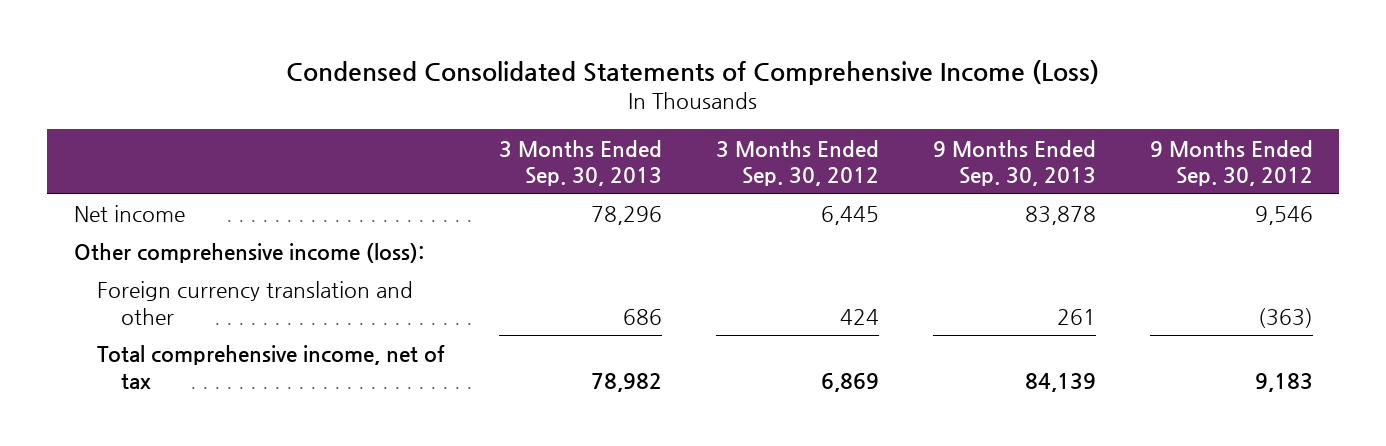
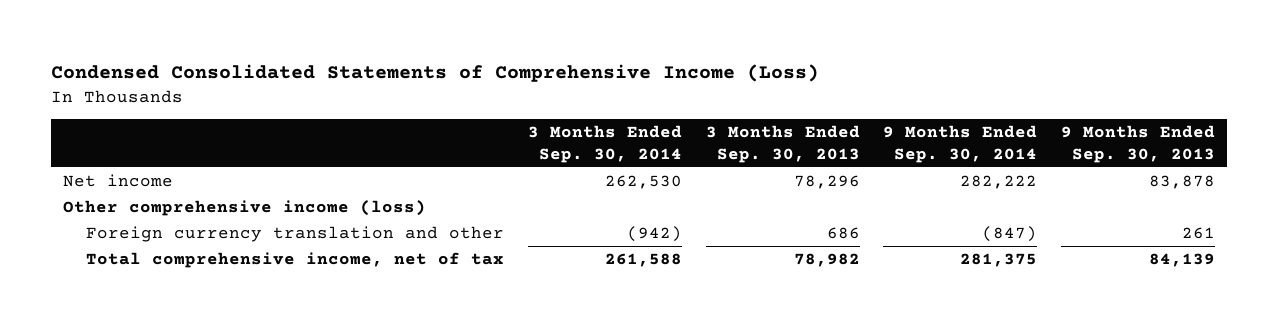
[715,139,879,187] 3 Months Ended Sep. 30, 2012 -> none
[1149,139,1313,187] 9 Months Ended Sep. 30, 2012 -> none
none -> [527,125,682,163] 3 Months Ended Sep. 30, 2014
none -> [883,125,1038,163] 9 Months Ended Sep. 30, 2014
[73,243,424,264] Other comprehensive income (loss): -> [62,200,426,217] Other comprehensive income (loss)

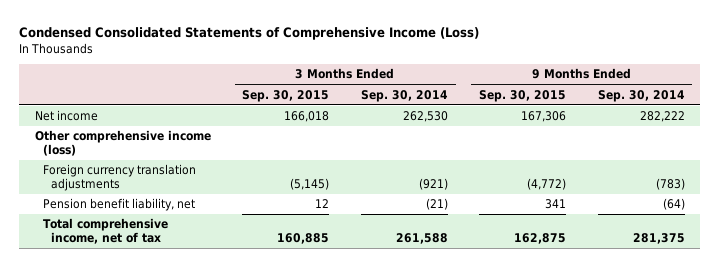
[705,125,860,163] 3 Months Ended Sep. 30, 2013 -> none
[1061,125,1216,163] 9 Months Ended Sep. 30, 2013 -> none
none -> [242,89,330,102] Sep. 30, 2015
none -> [479,89,567,102] Sep. 30, 2015
[85,226,504,243] Foreign currency translation and other -> [43,164,197,191] Foreign currency translation adjustments
[626,226,682,243] (942) -> [418,177,448,190] (921)
[982,226,1038,243] (847) -> [655,177,685,190] (783)
none -> [43,198,196,212] Pension benefit liability, net

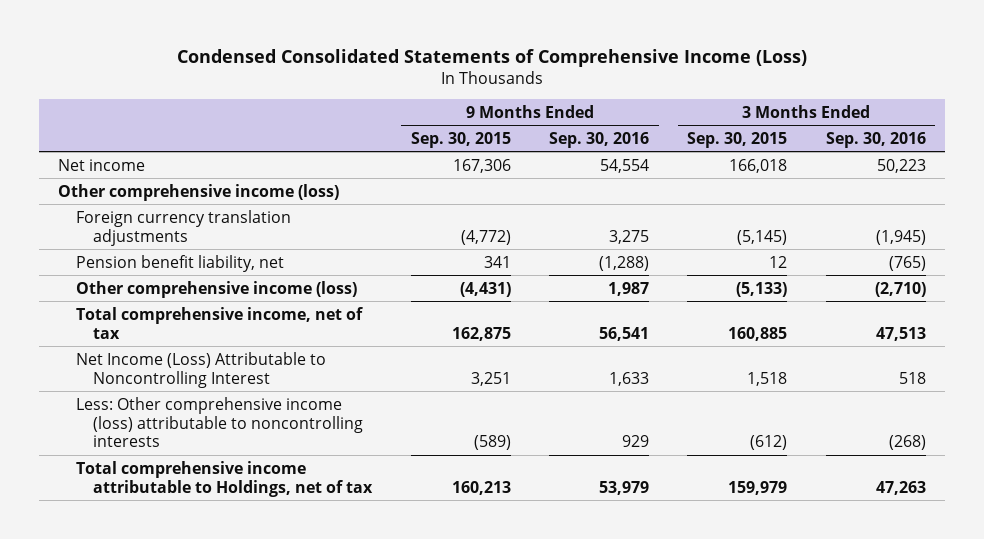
[360,89,448,102] Sep. 30, 2014 -> none
[597,89,685,102] Sep. 30, 2014 -> none
none -> [548,131,649,148] Sep. 30, 2016
none -> [825,131,926,148] Sep. 30, 2016
none -> [75,280,357,298] Other comprehensive income (loss)
none -> [75,351,326,388] Net Income (Loss) Attributable to Noncontrolling Interest
none -> [75,396,364,448] Less: Other comprehensive income (loss) attributable to noncontrolling interests
none -> [75,460,374,497] Total comprehensive income attributable to Holdings, net of tax

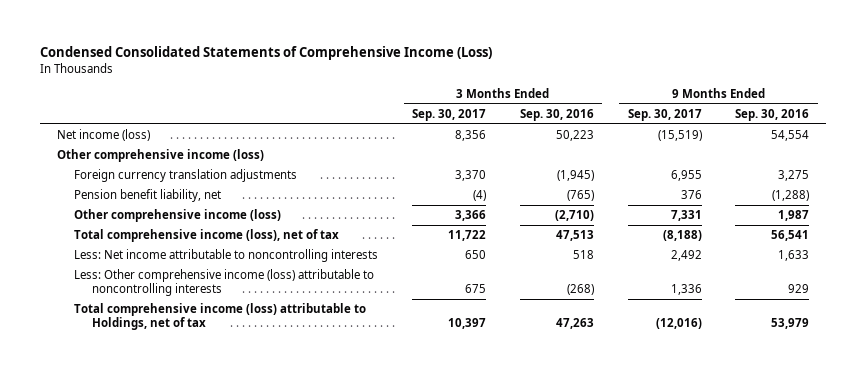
[410,131,511,148] Sep. 30, 2015 -> none
[687,131,788,148] Sep. 30, 2015 -> none
none -> [412,108,487,121] Sep. 30, 2017
none -> [627,108,702,121] Sep. 30, 2017
[57,158,145,171] Net income -> [56,129,150,142] Net income (loss)
[75,306,363,339] Total comprehensive income, net of tax -> [74,229,340,243] Total comprehensive income (loss), net of tax
[75,351,326,388] Net Income (Loss) Attributable to Noncontrolling Interest -> [74,249,379,263] Less: Net income attributable to noncontrolling interests
[75,460,374,497] Total comprehensive income attributable to Holdings, net of tax -> [74,303,367,331] Total comprehensive income (loss) attributable to Holdings, net of tax

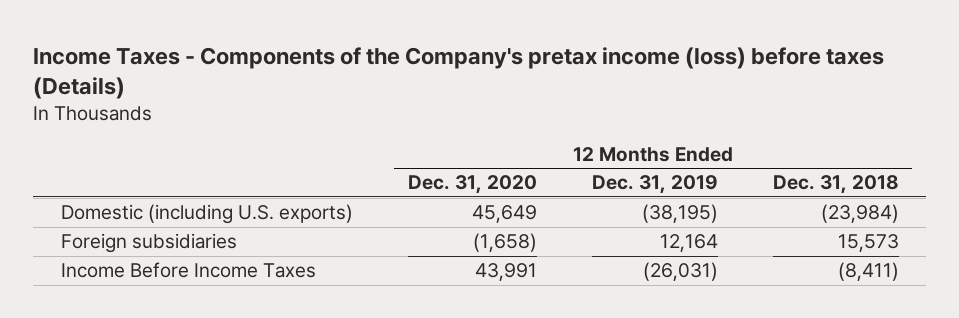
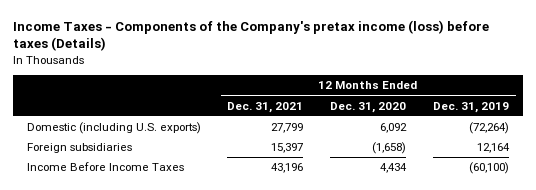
[772,175,899,195] Dec. 31, 2018 -> none
none -> [227,101,304,113] Dec. 31, 2021
[471,205,537,224] 45,649 -> [380,123,408,134] 6,092
[641,204,718,224] (38,195) -> [469,122,510,135] (72,264)
[474,263,537,282] 43,991 -> [380,163,408,174] 4,434
[642,262,718,282] (26,031) -> [469,162,510,175] (60,100)

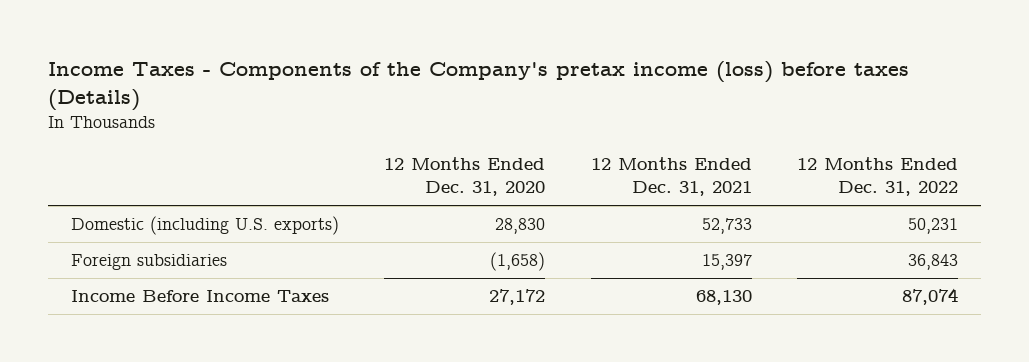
[433,101,510,113] Dec. 31, 2019 -> none
none -> [796,157,958,197] 12 Months Ended Dec. 31, 2022
[271,123,304,134] 27,799 -> [701,218,752,235] 52,733
[380,123,408,134] 6,092 -> [495,218,546,235] 28,830
[271,163,304,174] 43,196 -> [695,290,752,306] 68,130
[380,163,408,174] 4,434 -> [489,289,546,306] 27,172

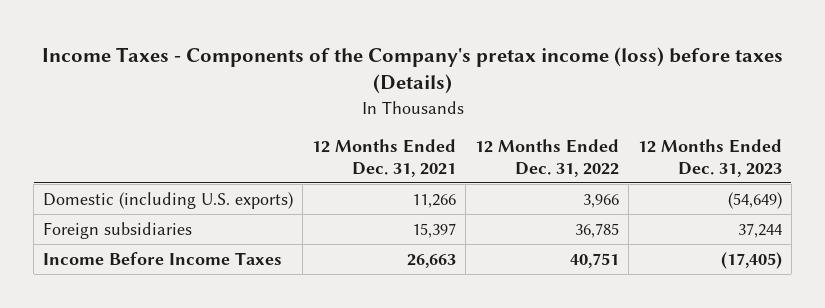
[384,157,546,197] 12 Months Ended Dec. 31, 2020 -> none
none -> [637,138,782,177] 12 Months Ended Dec. 31, 2023
[701,218,752,235] 52,733 -> [412,193,457,208] 11,266
[907,218,958,235] 50,231 -> [583,193,620,208] 3,966
[907,254,958,271] 36,843 -> [575,222,620,238] 36,785
[695,290,752,306] 68,130 -> [407,253,457,268] 26,663
[901,288,958,306] 87,074 -> [570,252,620,268] 40,751

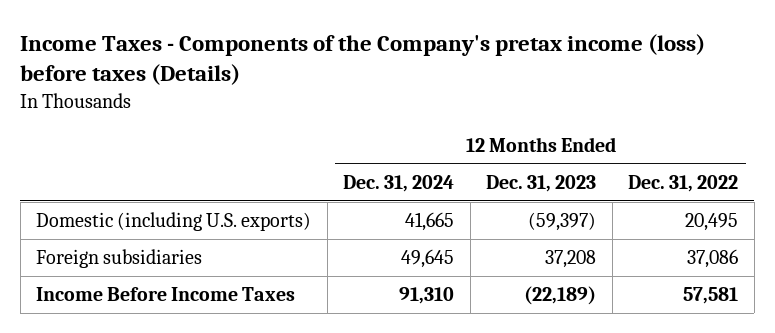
[312,138,457,177] 12 Months Ended Dec. 31, 2021 -> none
none -> [343,175,455,193] Dec. 31, 2024
[583,193,620,208] 3,966 -> [685,213,739,232] 20,495
[727,191,782,209] (54,649) -> [528,212,597,232] (59,397)
[575,222,620,238] 36,785 -> [687,249,739,269] 37,086
[737,222,782,238] 37,244 -> [545,250,597,269] 37,208
[570,252,620,268] 40,751 -> [683,287,739,305] 57,581
[720,251,782,269] (17,405) -> [524,286,597,306] (22,189)

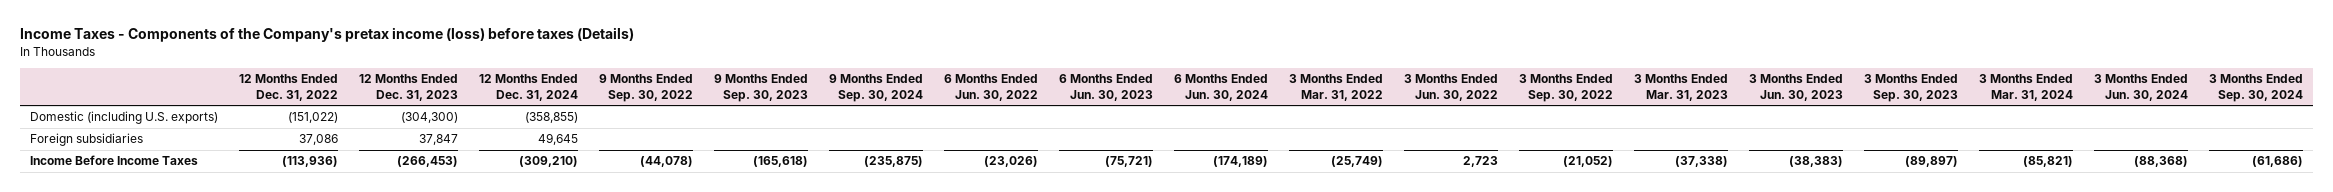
none -> [599,74,694,102] 9 Months Ended Sep. 30, 2022
none -> [714,74,809,102] 9 Months Ended Sep. 30, 2023
none -> [829,74,924,102] 9 Months Ended Sep. 30, 2024
none -> [944,74,1039,101] 6 Months Ended Jun. 30, 2022
none -> [1059,74,1154,101] 6 Months Ended Jun. 30, 2023
none -> [1174,74,1269,101] 6 Months Ended Jun. 30, 2024
none -> [1289,74,1384,101] 3 Months Ended Mar. 31, 2022
none -> [1404,74,1499,101] 3 Months Ended Jun. 30, 2022
none -> [1519,74,1614,102] 3 Months Ended Sep. 30, 2022
none -> [1634,74,1729,101] 3 Months Ended Mar. 31, 2023
none -> [1749,74,1844,101] 3 Months Ended Jun. 30, 2023
none -> [1863,74,1958,102] 3 Months Ended Sep. 30, 2023
none -> [1978,74,2073,101] 3 Months Ended Mar. 31, 2024
none -> [2093,74,2188,101] 3 Months Ended Jun. 30, 2024
none -> [2208,74,2303,102] 3 Months Ended Sep. 30, 2024
[405,212,455,232] 41,665 -> [525,112,579,124] (358,855)
[528,212,597,232] (59,397) -> [401,112,459,124] (304,300)
[685,213,739,232] 20,495 -> [288,112,339,124] (151,022)
[545,250,597,269] 37,208 -> [419,134,459,146] 37,847
[399,287,455,305] 91,310 -> [519,156,579,168] (309,210)
[524,286,597,306] (22,189) -> [397,156,459,168] (266,453)
[683,287,739,305] 57,581 -> [282,156,339,168] (113,936)

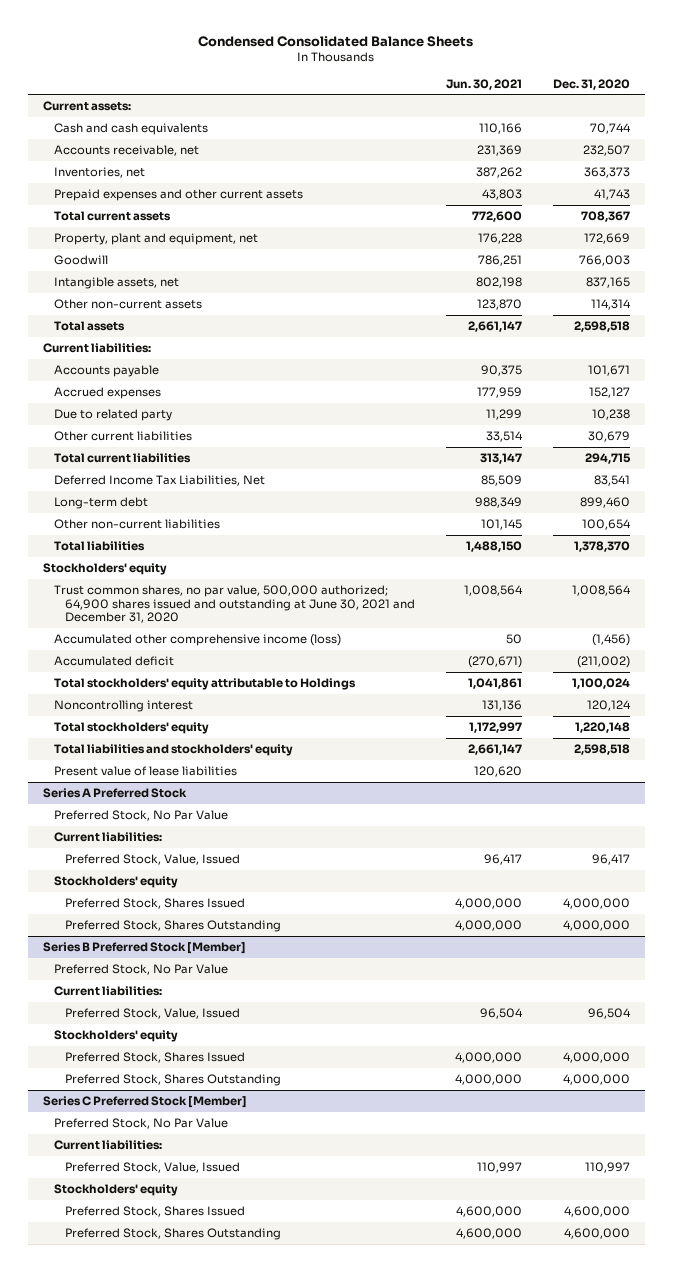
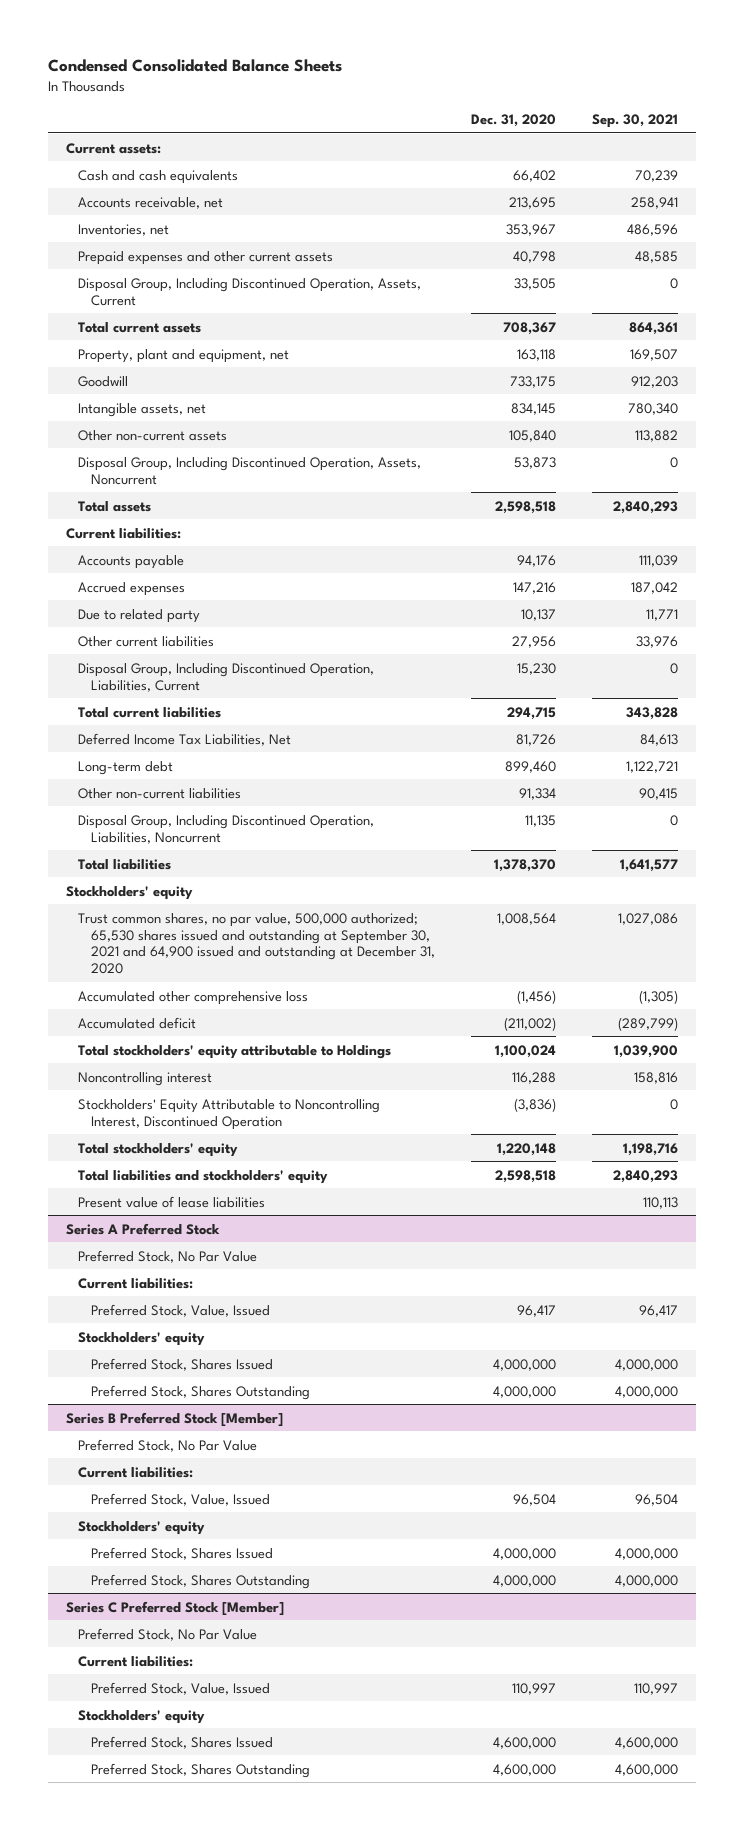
[445,78,522,90] Jun. 30, 2021 -> none
none -> [591,113,678,128] Sep. 30, 2021
[589,123,631,135] 70,744 -> [512,169,556,182] 66,402
[582,145,630,157] 232,507 -> [508,196,556,209] 213,695
[583,167,630,179] 363,373 -> [505,223,556,236] 353,967
[593,189,630,201] 41,743 -> [512,250,556,263] 40,798
none -> [78,277,422,306] Disposal Group, Including Discontinued Operation, Assets, Current
[583,233,630,245] 172,669 -> [516,348,556,361] 163,118
[578,255,630,267] 766,003 -> [509,375,556,388] 733,175
[585,277,630,289] 837,165 -> [510,402,556,415] 834,145
[590,299,631,311] 114,314 -> [508,429,556,442] 105,840
none -> [78,456,422,485] Disposal Group, Including Discontinued Operation, Assets, Noncurrent
[587,365,630,377] 101,671 -> [516,554,556,567] 94,176
[588,387,630,399] 152,127 -> [512,581,556,594] 147,216
[591,409,630,421] 10,238 -> [520,608,556,621] 10,137
[587,431,630,443] 30,679 -> [511,635,556,648] 27,956
none -> [78,662,375,692] Disposal Group, Including Discontinued Operation, Liabilities, Current
[593,475,630,487] 83,541 -> [515,733,556,746] 81,726
[581,519,631,531] 100,654 -> [518,787,556,800] 91,334
none -> [78,814,375,844] Disposal Group, Including Discontinued Operation, Liabilities, Noncurrent
[54,585,416,623] Trust common shares, no par value, 500,000 authorized; 64,900 shares issued and outstanding at June 30, 2021 and December 31, 2020 -> [78,912,435,975] Trust common shares, no par value, 500,000 authorized; 65,530 shares issued and outstanding at September 30, 2021 and 64,900 issued and outstanding at December 31, 2020
[54,634,342,647] Accumulated other comprehensive income (loss) -> [78,990,309,1005] Accumulated other comprehensive loss
[586,700,631,712] 120,124 -> [511,1071,556,1084] 116,288
none -> [78,1098,381,1130] Stockholders' Equity Attributable to Noncontrolling Interest, Discontinued Operation

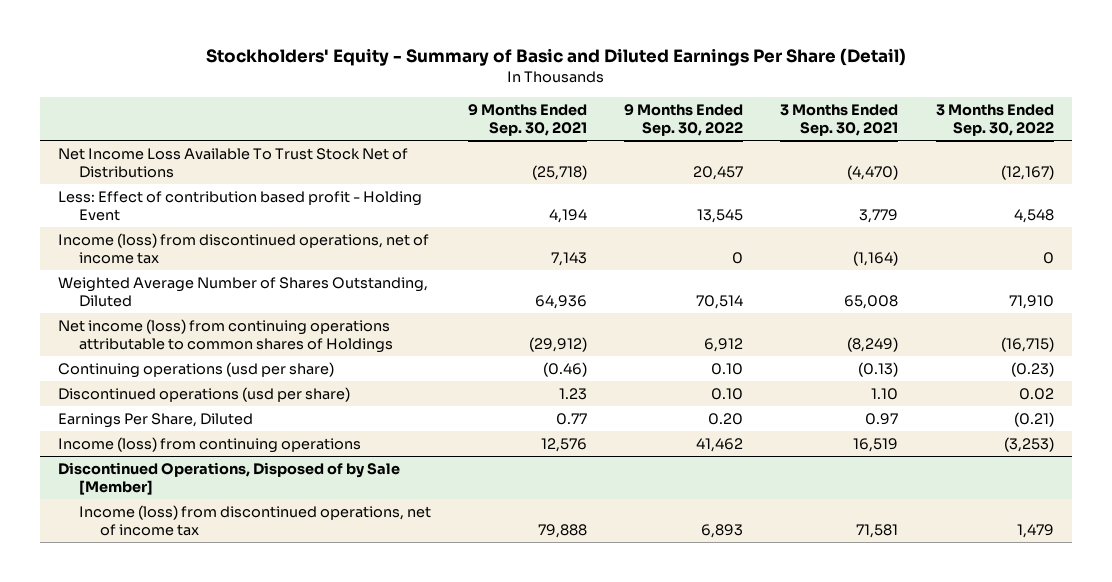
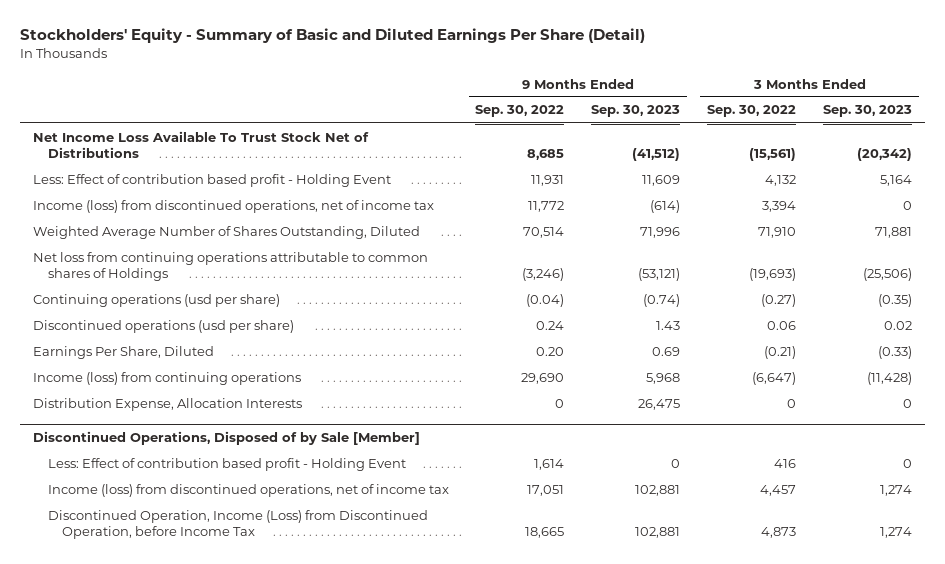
[468,103,588,136] 9 Months Ended Sep. 30, 2021 -> none
[780,103,899,136] 3 Months Ended Sep. 30, 2021 -> none
none -> [591,105,681,118] Sep. 30, 2023
none -> [822,105,912,118] Sep. 30, 2023
[693,166,744,181] 20,457 -> [527,149,565,161] 8,685
[1000,165,1054,181] (12,167) -> [749,148,797,162] (15,561)
[697,209,744,224] 13,545 -> [531,174,565,186] 11,931
[1013,209,1054,224] 4,548 -> [765,174,797,186] 4,132
[732,252,744,265] 0 -> [528,200,565,212] 11,772
[1042,252,1054,265] 0 -> [762,200,797,212] 3,394
[58,319,393,354] Net income (loss) from continuing operations attributable to common shares of Holdings -> [33,251,429,282] Net loss from continuing operations attributable to common shares of Holdings
[704,338,744,353] 6,912 -> [522,268,565,282] (3,246)
[1000,337,1054,353] (16,715) -> [749,268,797,282] (19,693)
[711,363,744,376] 0.10 -> [526,293,565,307] (0.04)
[1010,362,1054,378] (0.23) -> [761,293,797,307] (0.27)
[711,388,744,401] 0.10 -> [536,320,565,330] 0.24
[1018,388,1054,401] 0.02 -> [767,320,797,330] 0.06
[696,438,744,453] 41,462 -> [521,372,565,384] 29,690
[1003,437,1054,453] (3,253) -> [752,371,797,385] (6,647)
none -> [33,397,303,411] Distribution Expense, Allocation Interests
none -> [47,457,406,471] Less: Effect of contribution based profit - Holding Event
[701,524,744,539] 6,893 -> [527,484,565,496] 17,051
[1016,524,1054,539] 1,479 -> [760,484,797,496] 4,457
none -> [47,509,428,540] Discontinued Operation, Income (Loss) from Discontinued Operation, before Income Tax

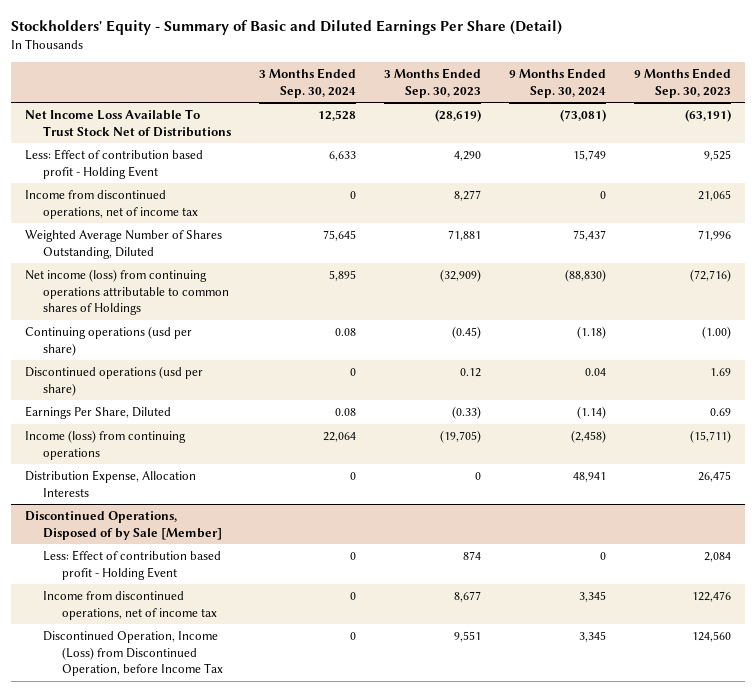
[475,105,565,118] Sep. 30, 2022 -> none
[707,105,797,118] Sep. 30, 2022 -> none
none -> [259,68,357,98] 3 Months Ended Sep. 30, 2024
none -> [509,68,607,98] 9 Months Ended Sep. 30, 2024
[632,148,681,162] (41,512) -> [685,109,732,123] (63,191)
[856,148,912,162] (20,342) -> [435,109,482,123] (28,619)
[642,174,681,186] 11,609 -> [704,150,732,162] 9,525
[879,174,912,186] 5,164 -> [454,151,482,162] 4,290
[33,199,435,213] Income (loss) from discontinued operations, net of income tax -> [24,190,199,219] Income from discontinued operations, net of income tax
[650,199,681,213] (614) -> [698,190,732,202] 21,065
[902,200,912,210] 0 -> [454,190,482,202] 8,277
[33,251,429,282] Net loss from continuing operations attributable to common shares of Holdings -> [24,269,230,316] Net income (loss) from continuing operations attributable to common shares of Holdings
[638,268,681,282] (53,121) -> [690,269,732,283] (72,716)
[862,268,912,282] (25,506) -> [440,269,482,283] (32,909)
[643,293,681,307] (0.74) -> [702,326,732,340] (1.00)
[877,293,912,307] (0.35) -> [452,326,482,340] (0.45)
[656,320,681,330] 1.43 -> [710,368,732,377] 1.69
[883,320,912,330] 0.02 -> [460,368,482,378] 0.12
[646,372,681,384] 5,968 -> [690,430,732,444] (15,711)
[866,371,912,385] (11,428) -> [440,430,482,444] (19,705)
[671,458,681,468] 0 -> [704,552,732,563] 2,084
[902,458,912,468] 0 -> [463,551,482,561] 874
[47,483,449,497] Income (loss) from discontinued operations, net of income tax -> [43,591,217,620] Income from discontinued operations, net of income tax
[635,484,681,496] 102,881 -> [692,591,732,603] 122,476
[879,484,912,496] 1,274 -> [454,591,482,603] 8,677
[635,527,681,539] 102,881 -> [692,631,732,643] 124,560
[879,527,912,539] 1,274 -> [454,631,482,643] 9,551

